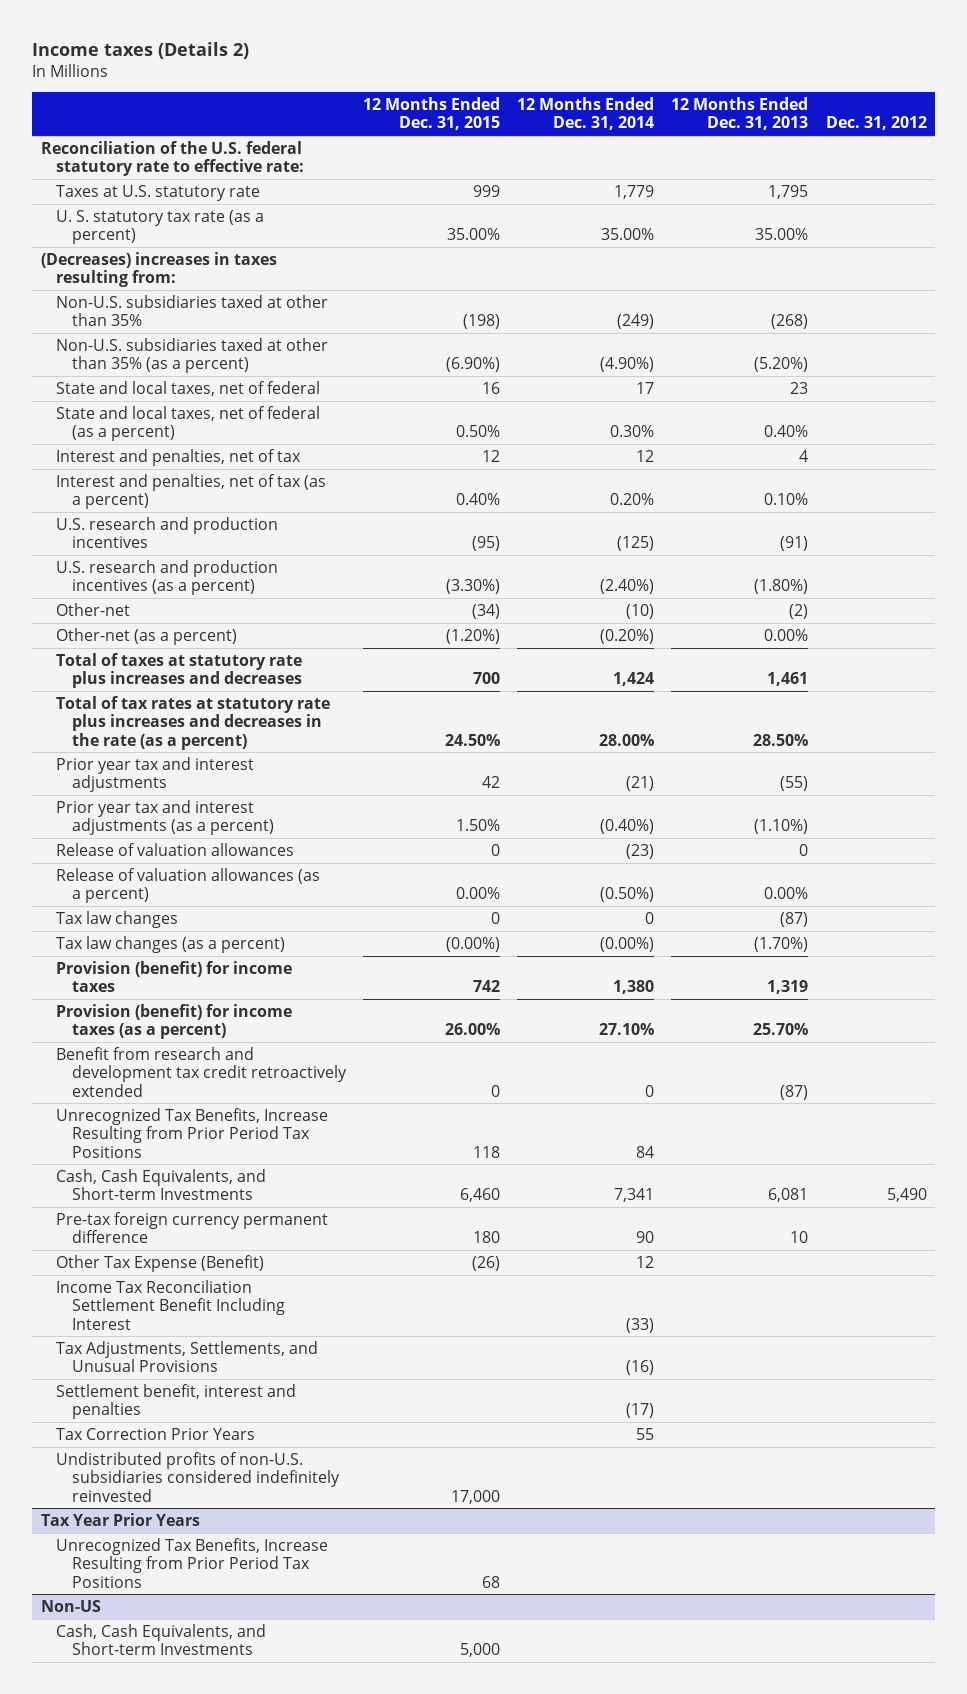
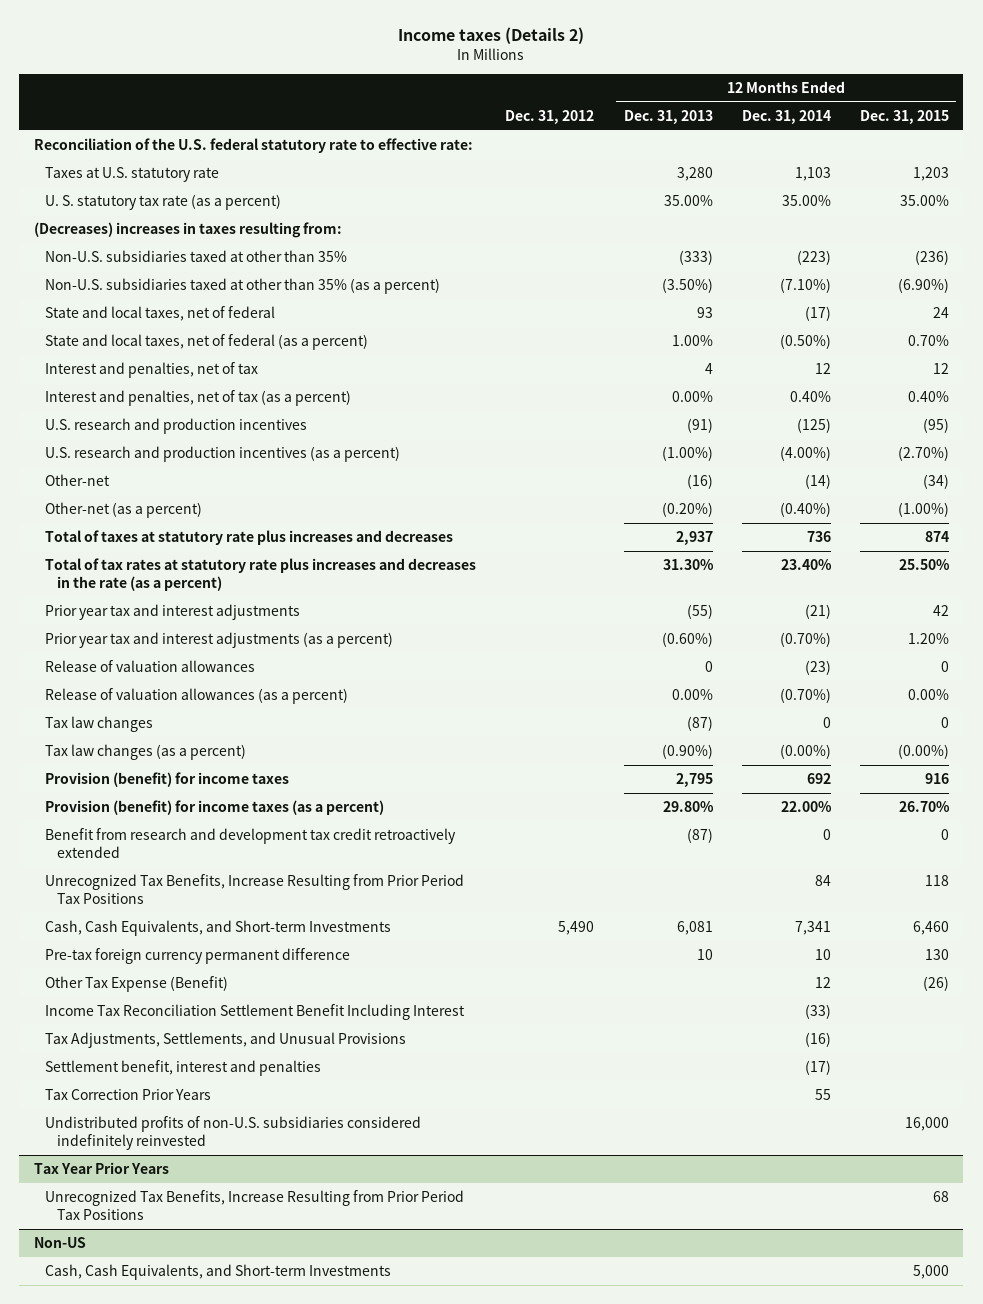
[472,184,500,197] 999 -> [912,167,949,182] 1,203
[614,184,655,199] 1,779 -> [794,167,831,182] 1,103
[768,184,809,199] 1,795 -> [676,167,713,182] 3,280
[462,314,500,330] (198) -> [914,250,949,266] (236)
[617,314,655,330] (249) -> [796,250,831,266] (223)
[771,314,809,330] (268) -> [678,250,713,266] (333)
[600,357,655,373] (4.90%) -> [779,278,831,294] (7.10%)
[754,357,809,373] (5.20%) -> [661,278,713,294] (3.50%)
[481,381,500,394] 16 -> [932,307,949,319] 24
[636,381,655,394] 17 -> [804,306,831,322] (17)
[790,381,809,394] 23 -> [696,307,713,319] 93
[455,425,500,438] 0.50% -> [907,335,949,347] 0.70%
[610,425,655,438] 0.30% -> [779,334,831,350] (0.50%)
[764,425,809,438] 0.40% -> [671,335,713,347] 1.00%
[610,493,655,506] 0.20% -> [789,391,831,403] 0.40%
[764,493,809,506] 0.10% -> [671,391,713,403] 0.00%
[445,579,500,595] (3.30%) -> [897,446,949,462] (2.70%)
[600,579,655,595] (2.40%) -> [779,446,831,462] (4.00%)
[754,579,809,595] (1.80%) -> [661,446,713,462] (1.00%)
[626,603,655,619] (10) -> [804,474,831,490] (14)
[789,603,809,619] (2) -> [686,474,713,490] (16)
[445,628,500,644] (1.20%) -> [897,502,949,518] (1.00%)
[600,628,655,644] (0.20%) -> [779,502,831,518] (0.40%)
[764,628,809,641] 0.00% -> [661,502,713,518] (0.20%)
[472,672,500,685] 700 -> [924,531,949,543] 874
[613,672,655,687] 1,424 -> [806,531,831,543] 736
[767,672,809,687] 1,461 -> [675,531,713,546] 2,937
[444,733,500,746] 24.50% -> [898,559,950,571] 25.50%
[599,733,655,746] 28.00% -> [780,559,832,571] 23.40%
[753,733,809,746] 28.50% -> [662,559,714,571] 31.30%
[455,819,500,832] 1.50% -> [907,633,949,645] 1.20%
[600,819,655,835] (0.40%) -> [779,632,831,648] (0.70%)
[754,819,809,835] (1.10%) -> [661,632,713,648] (0.60%)
[600,887,655,903] (0.50%) -> [779,688,831,704] (0.70%)
[754,936,809,952] (1.70%) -> [661,744,713,760] (0.90%)
[472,980,500,993] 742 -> [924,773,949,785] 916
[613,980,655,995] 1,380 -> [806,773,831,785] 692
[767,980,809,995] 1,319 -> [675,773,713,788] 2,795
[444,1023,500,1036] 26.00% -> [898,801,950,813] 26.70%
[599,1023,655,1036] 27.10% -> [780,801,832,813] 22.00%
[753,1023,809,1036] 25.70% -> [662,801,714,813] 29.80%
[472,1231,500,1244] 180 -> [924,949,949,961] 130
[636,1231,655,1244] 90 -> [814,949,831,961] 10
[450,1489,500,1504] 17,000 -> [904,1117,949,1132] 16,000

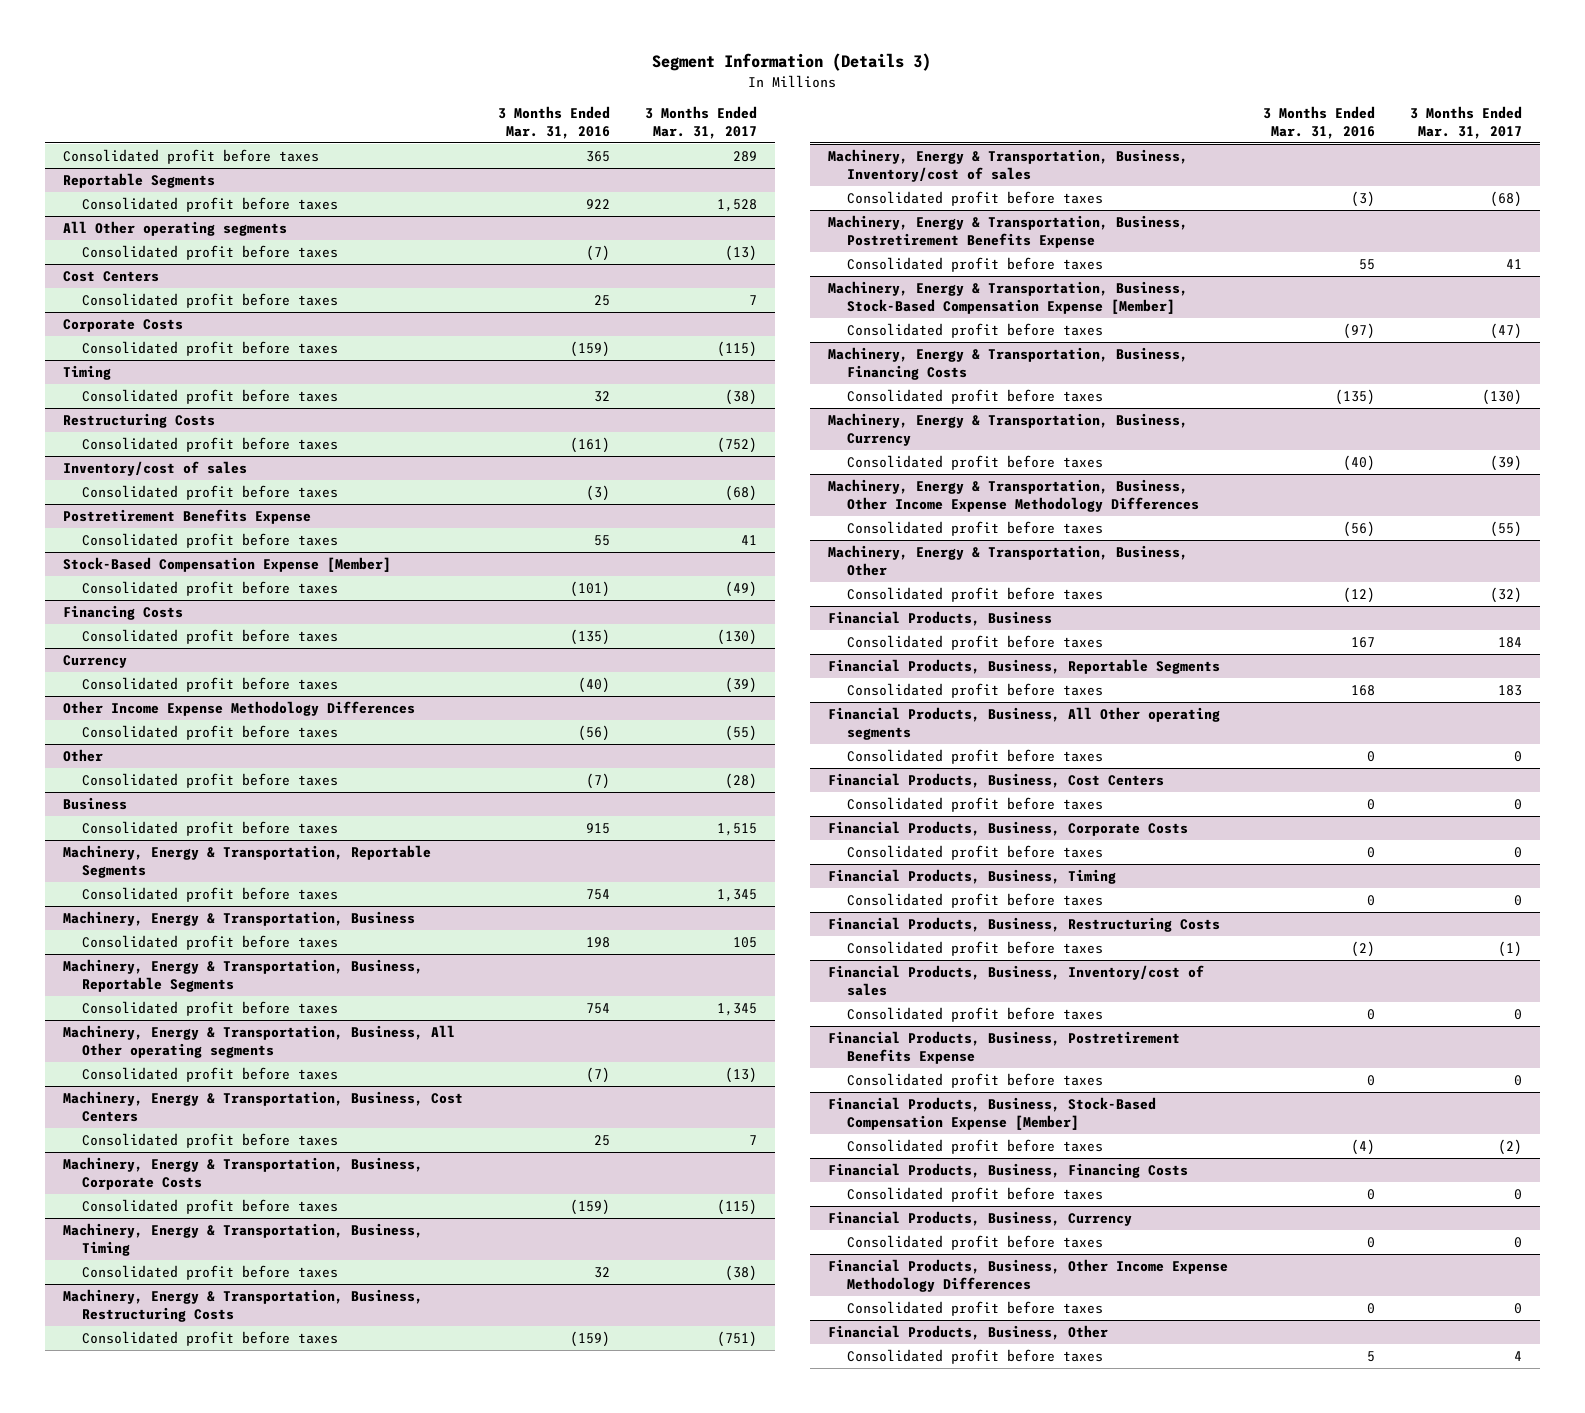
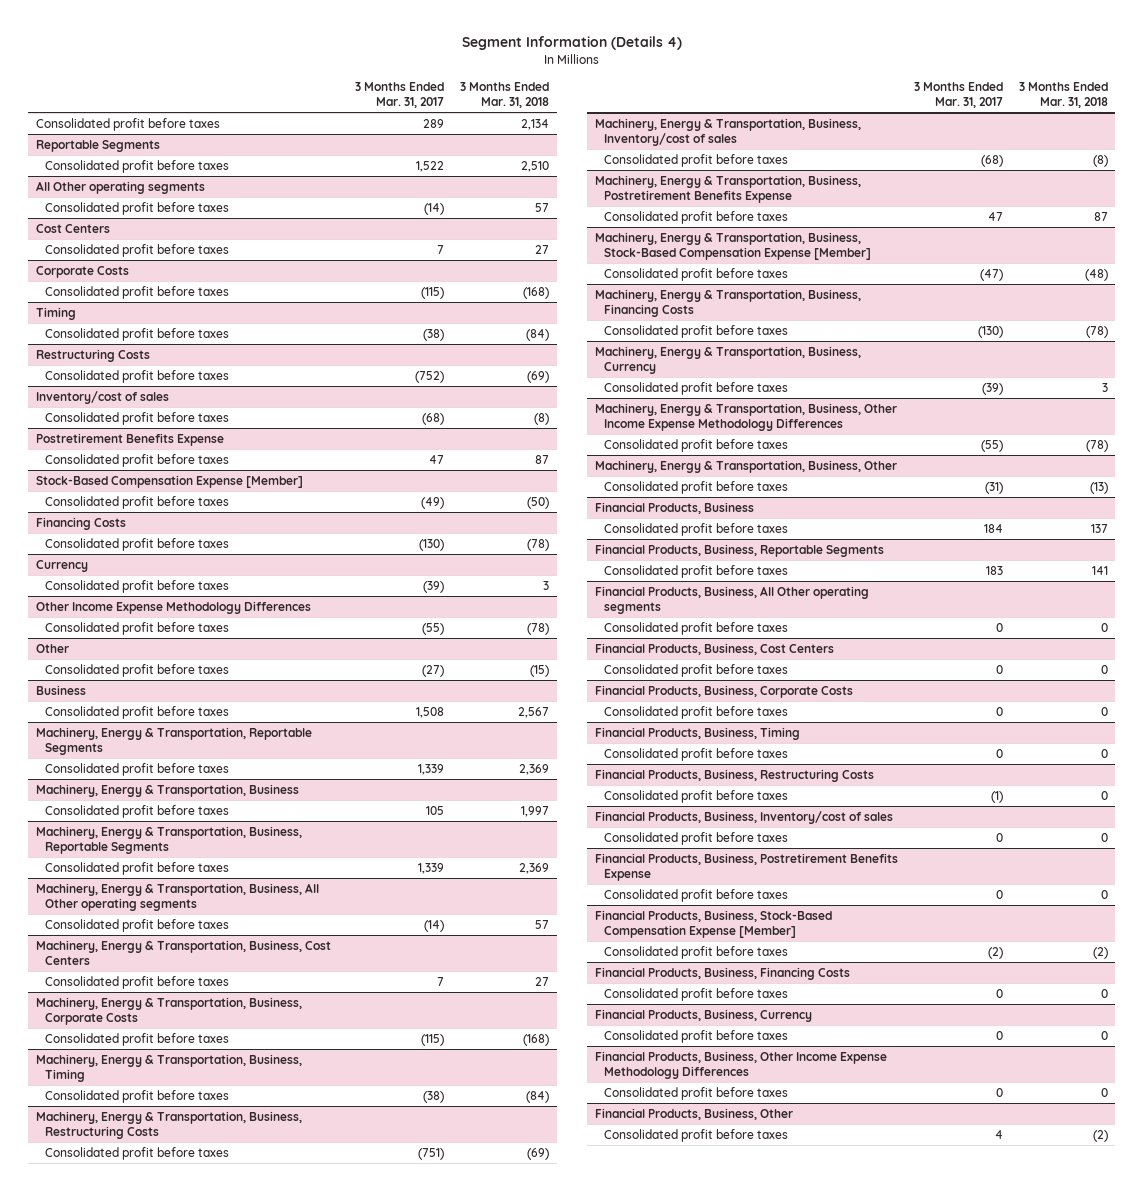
[652,53,932,72] Segment Information (Details 3) -> [461,36,682,51] Segment Information (Details 4)
[498,105,611,139] 3 Months Ended Mar. 31, 2016 -> none
none -> [459,81,549,109] 3 Months Ended Mar. 31, 2018
[717,198,758,212] 1,528 -> [415,160,444,172] 1,522
[725,244,758,261] (13) -> [423,202,444,215] (14)
[741,534,758,545] 41 -> [428,454,444,464] 47
[725,772,758,789] (28) -> [421,664,444,677] (27)
[717,822,758,836] 1,515 -> [415,706,444,718] 1,508
[717,888,758,902] 1,345 -> [417,763,444,775] 1,339
[717,1002,758,1016] 1,345 -> [417,862,444,874] 1,339
[725,1066,758,1083] (13) -> [423,919,444,932] (14)
[1505,258,1522,269] 41 -> [987,211,1003,221] 47
[1489,586,1522,603] (32) -> [984,481,1003,494] (31)

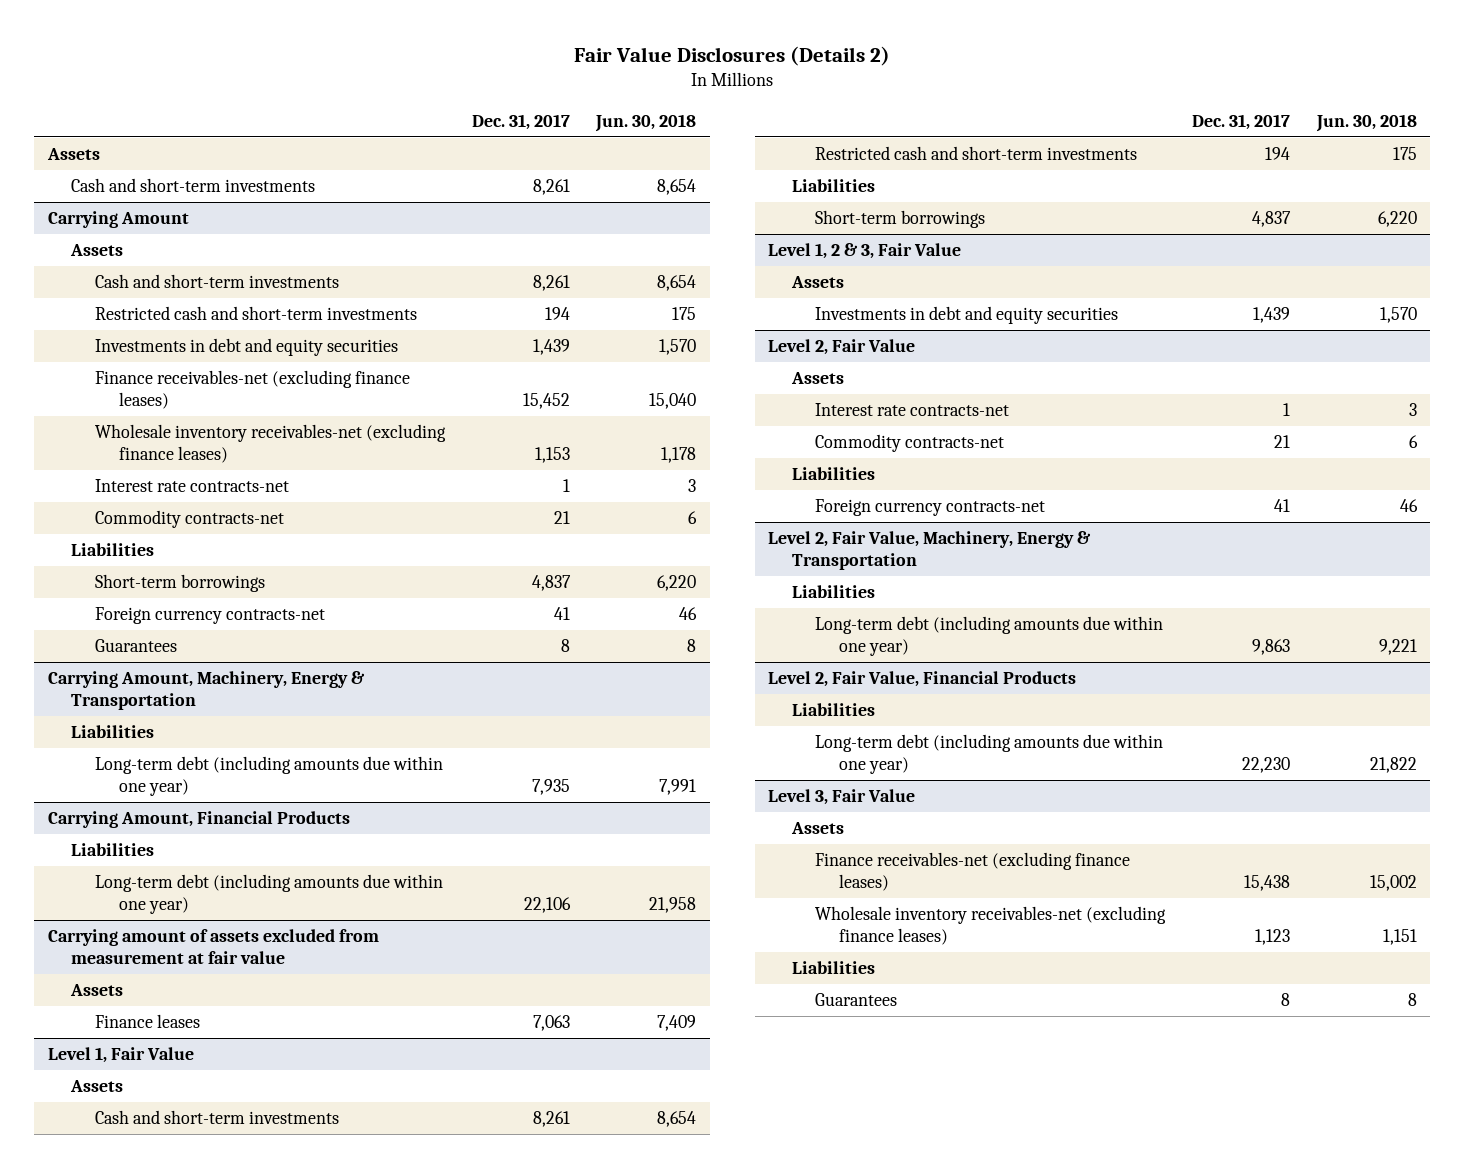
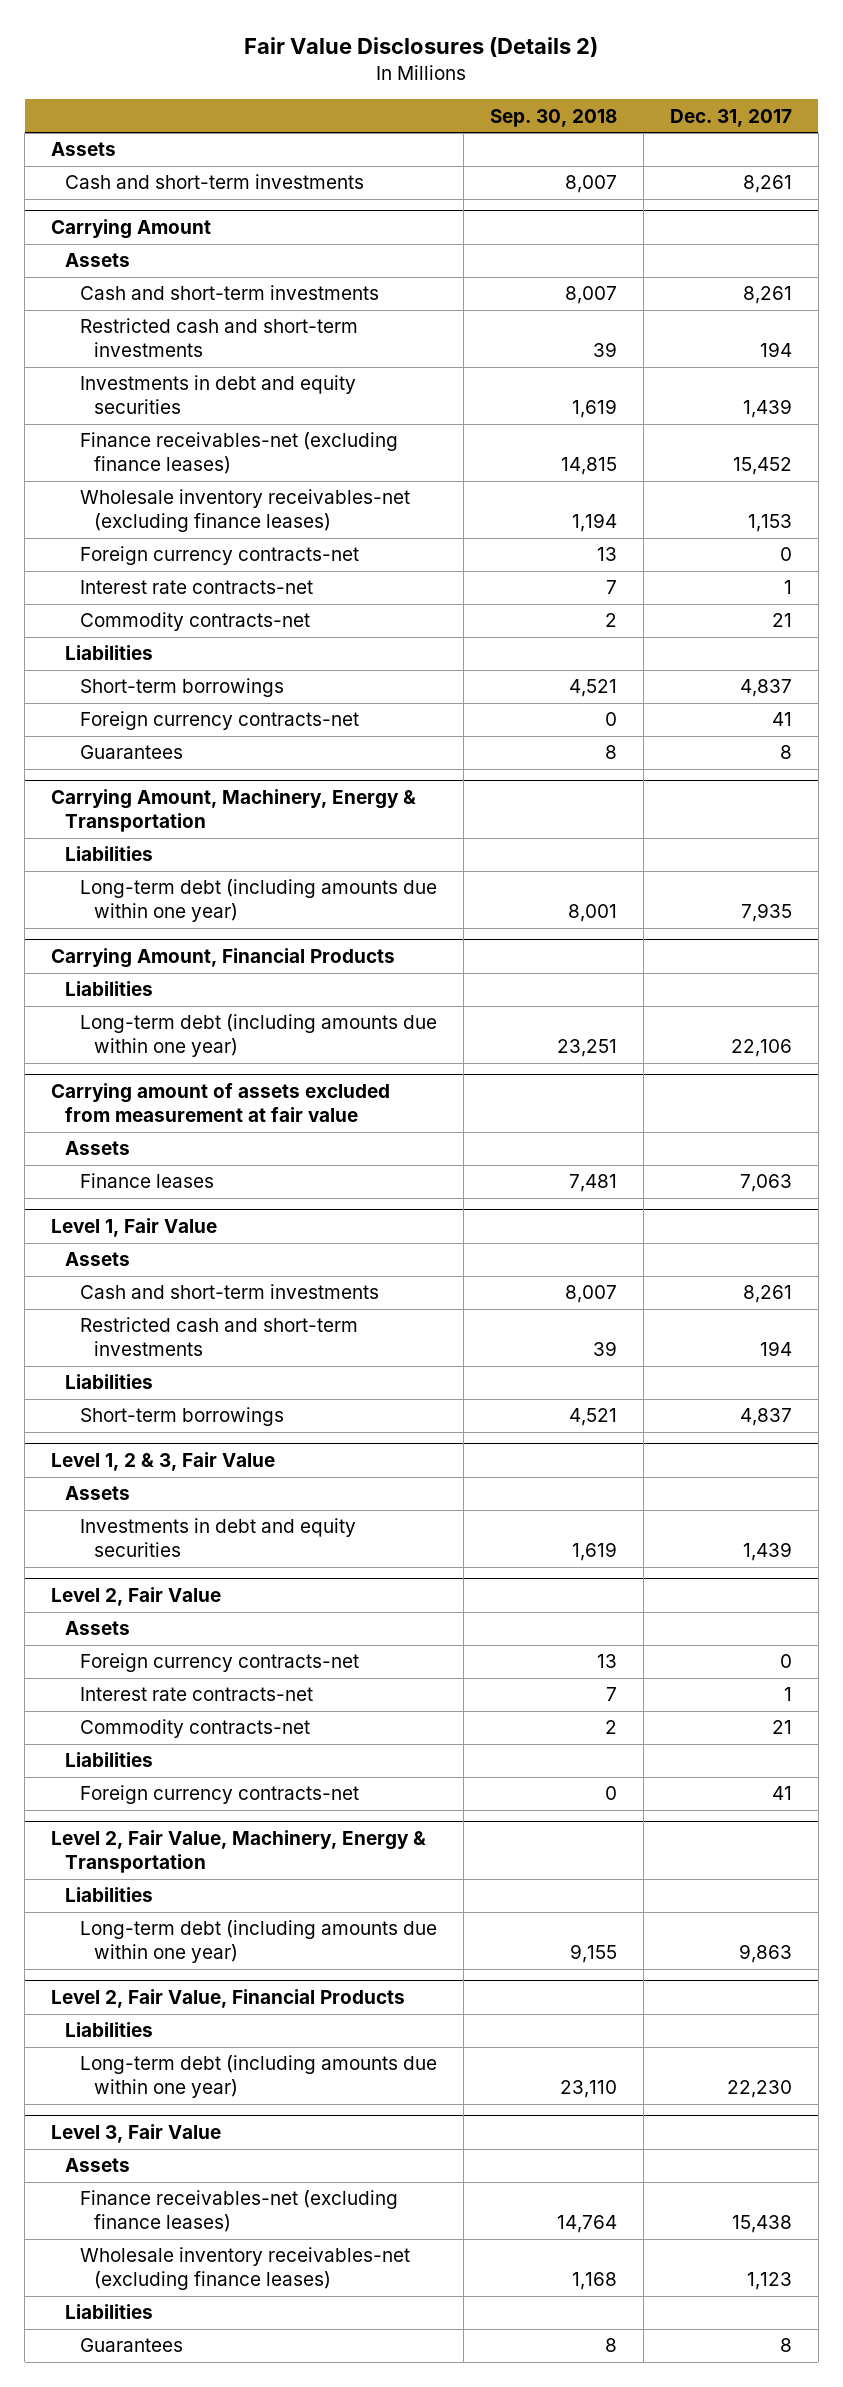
[595,113,697,132] Jun. 30, 2018 -> none
none -> [489,108,617,127] Sep. 30, 2018
none -> [79,546,359,566] Foreign currency contracts-net
none -> [79,1653,359,1673] Foreign currency contracts-net

